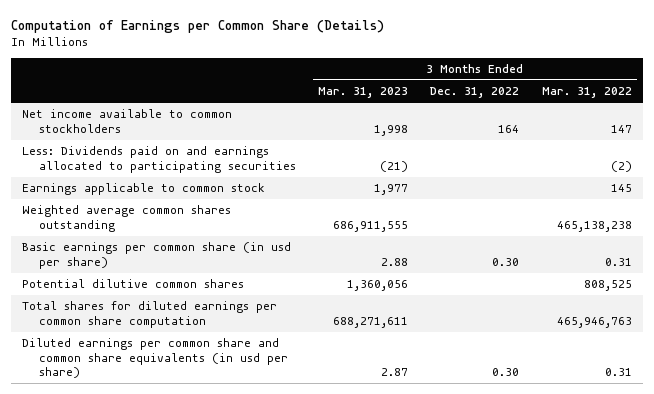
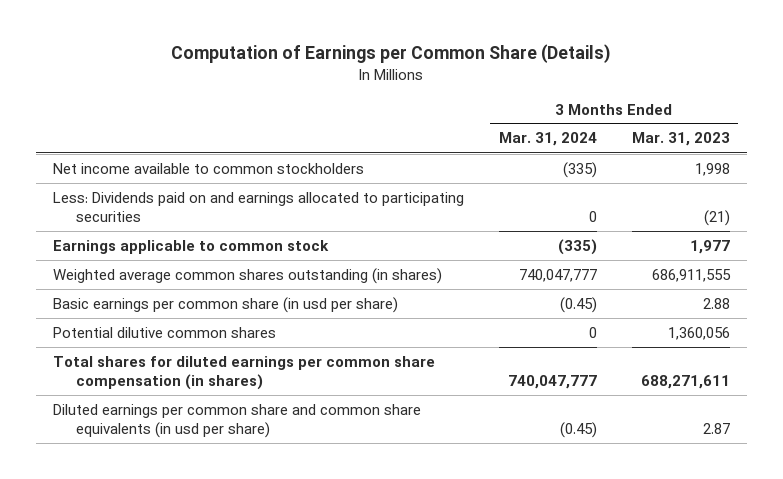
[430,87,520,99] Dec. 31, 2022 -> none
[541,87,632,99] Mar. 31, 2022 -> none
none -> [498,132,597,147] Mar. 31, 2024
[22,205,232,232] Weighted average common shares outstanding -> [53,267,443,284] Weighted average common shares outstanding (in shares)
[22,301,278,328] Total shares for diluted earnings per common share computation -> [53,355,436,391] Total shares for diluted earnings per common share compensation (in shares)

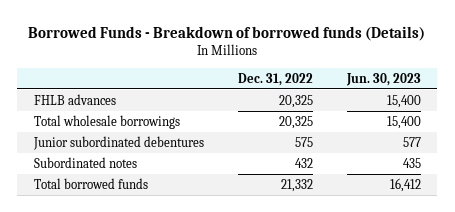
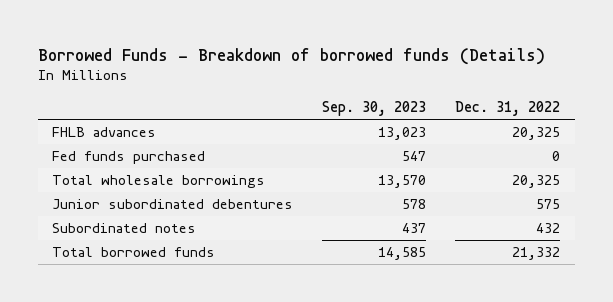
[345,72,421,86] Jun. 30, 2023 -> none
none -> [322,100,427,116] Sep. 30, 2023
none -> [52,151,206,165] Fed funds purchased

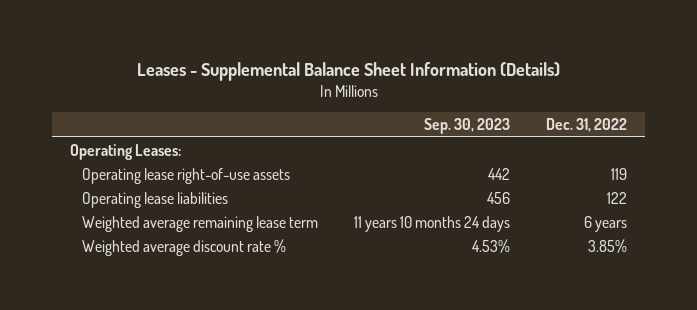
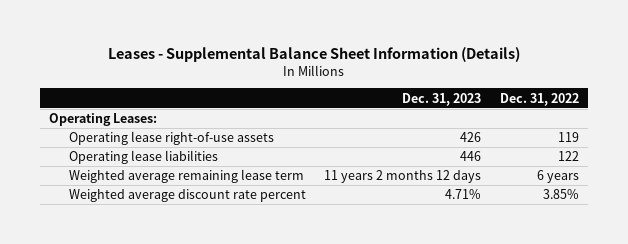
[424,118,511,135] Sep. 30, 2023 -> none
none -> [402,92,482,106] Dec. 31, 2023
[82,238,287,256] Weighted average discount rate % -> [68,189,306,203] Weighted average discount rate percent

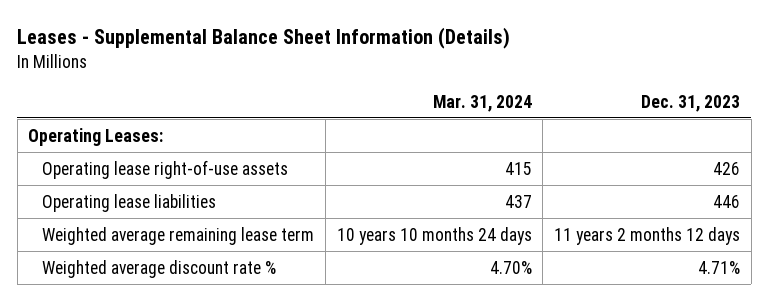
[499,92,579,106] Dec. 31, 2022 -> none
none -> [432,94,532,112] Mar. 31, 2024
[68,189,306,203] Weighted average discount rate percent -> [42,259,277,278] Weighted average discount rate %

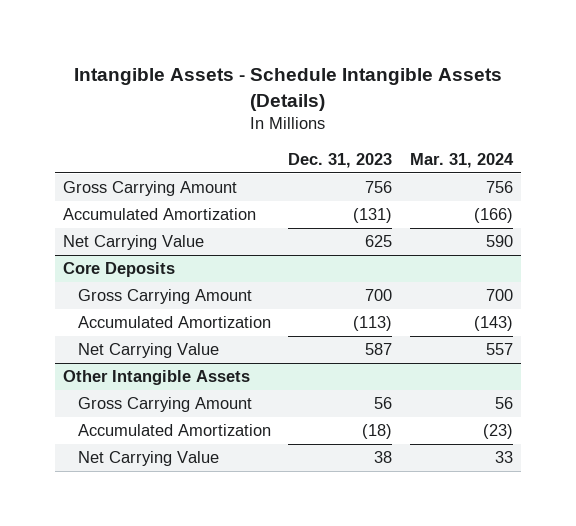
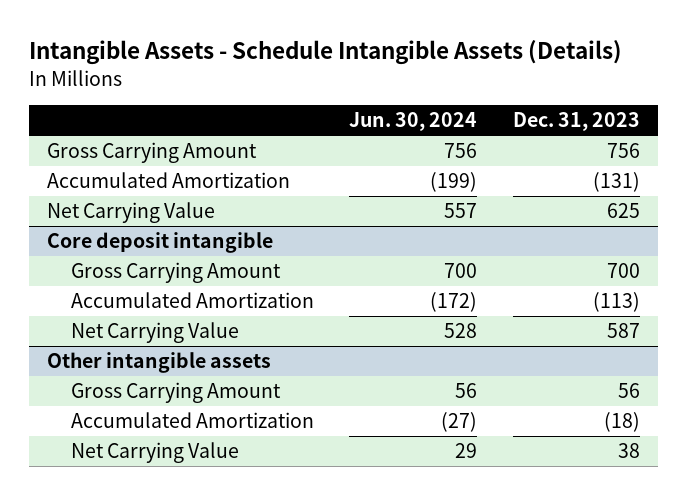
[409,153,514,169] Mar. 31, 2024 -> none
none -> [349,112,478,132] Jun. 30, 2024
[63,262,176,278] Core Deposits -> [46,232,273,254] Core deposit intangible
[63,370,251,386] Other Intangible Assets -> [46,352,271,374] Other intangible assets

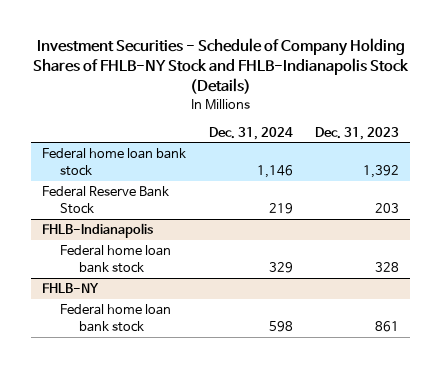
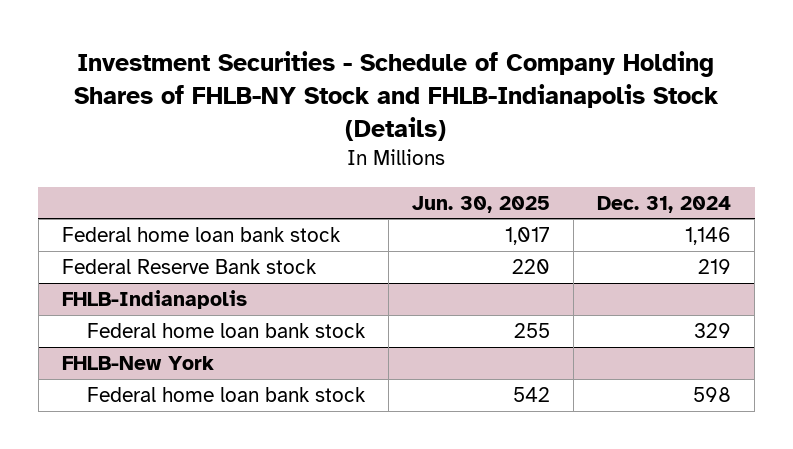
[314,126,399,140] Dec. 31, 2023 -> none
none -> [412,195,551,213] Jun. 30, 2025
[42,186,170,214] Federal Reserve Bank Stock -> [61,259,317,275] Federal Reserve Bank stock
[42,283,100,294] FHLB-NY -> [61,356,214,371] FHLB-New York

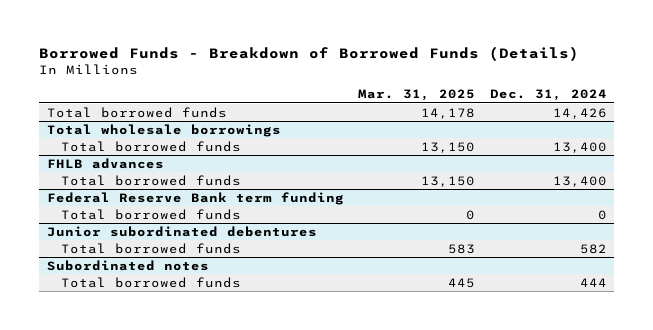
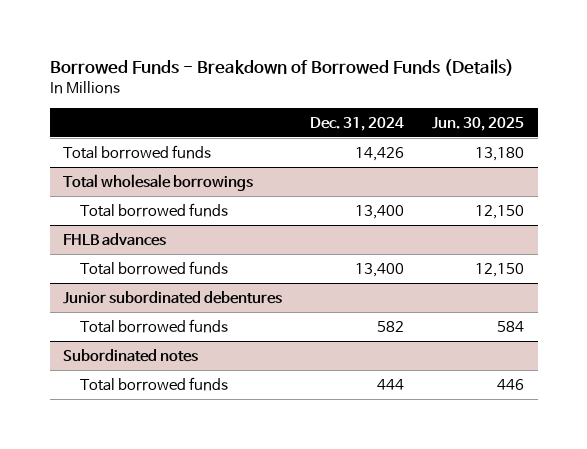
[358,89,476,102] Mar. 31, 2025 -> none
none -> [431,116,524,131] Jun. 30, 2025
[46,191,344,205] Federal Reserve Bank term funding -> none
[61,208,242,220] Total borrowed funds -> none

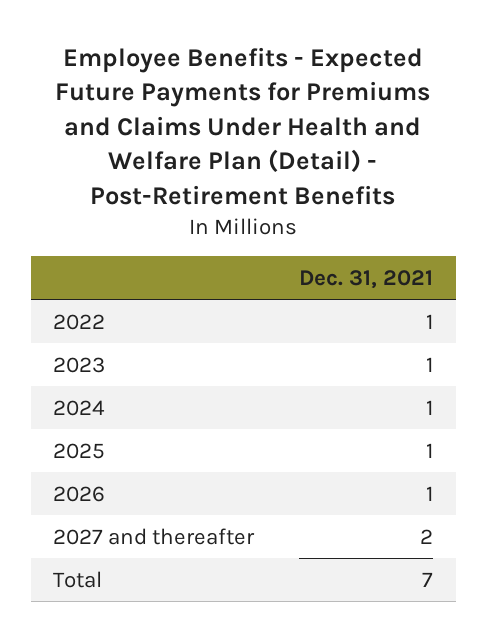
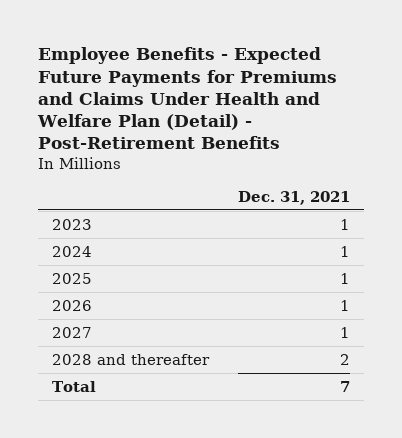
[53,313,106,330] 2022 -> none
none -> [52,326,93,338] 2027
[53,527,256,545] 2027 and thereafter -> [52,353,211,365] 2028 and thereafter

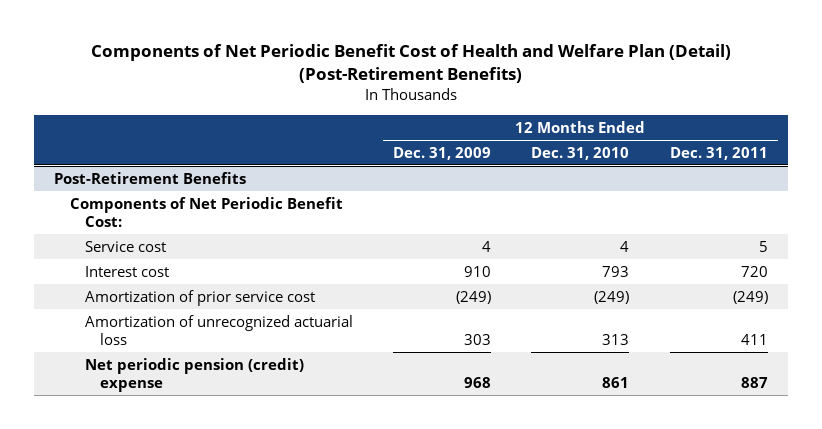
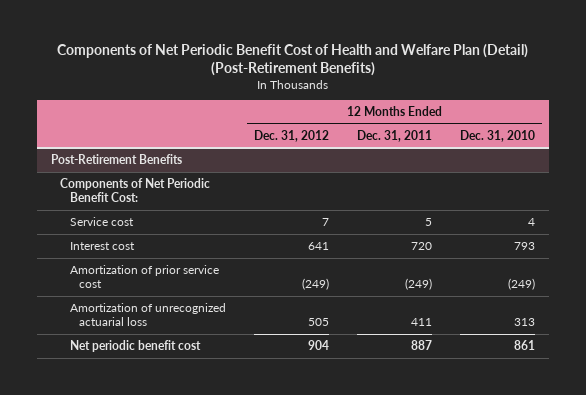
[393,146,492,160] Dec. 31, 2009 -> none
none -> [253,129,329,142] Dec. 31, 2012
[85,357,305,392] Net periodic pension (credit) expense -> [69,339,201,352] Net periodic benefit cost

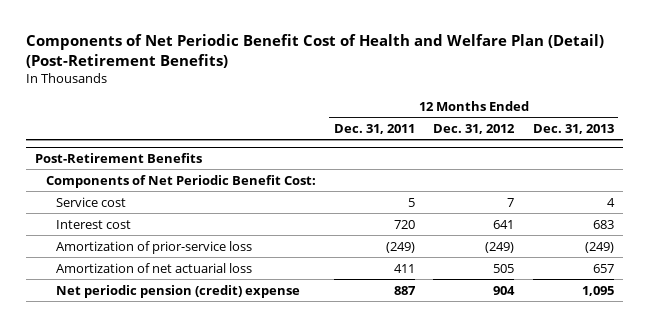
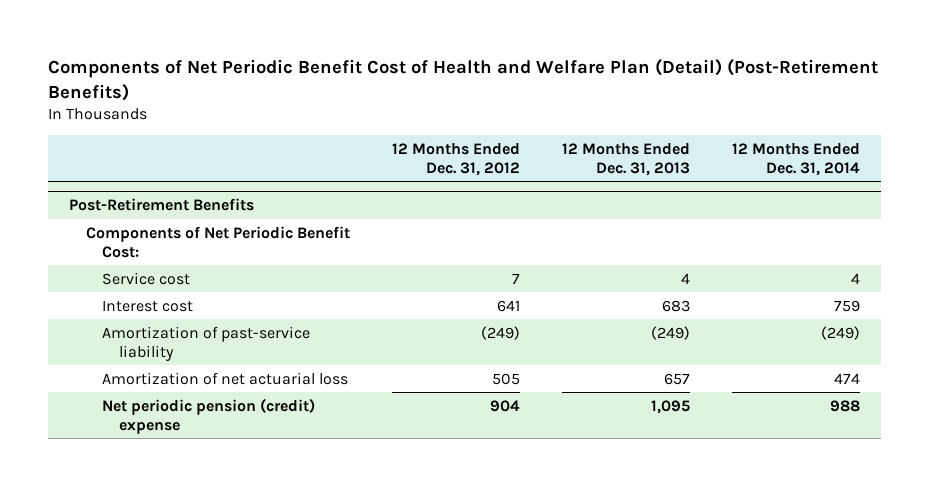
[333,123,415,134] Dec. 31, 2011 -> none
none -> [732,142,861,176] 12 Months Ended Dec. 31, 2014
[55,240,252,254] Amortization of prior-service loss -> [102,325,311,361] Amortization of past-service liability

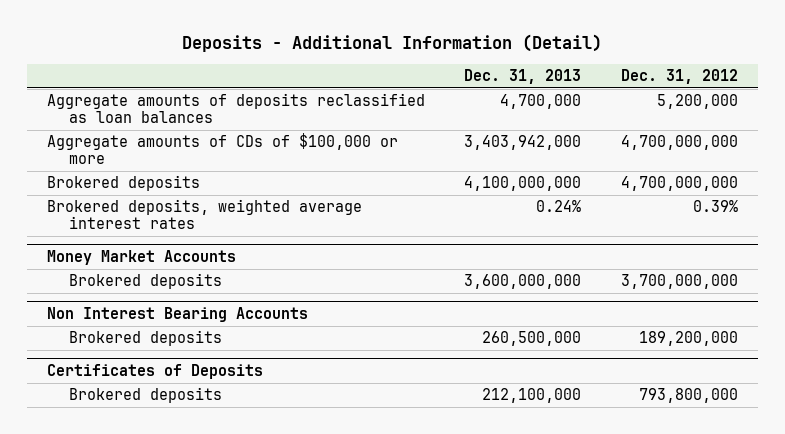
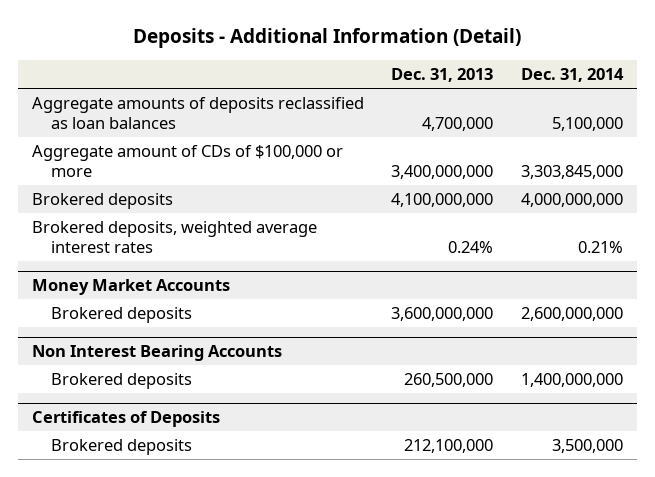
[620,68,738,84] Dec. 31, 2012 -> none
none -> [521,67,625,82] Dec. 31, 2014
[46,133,398,165] Aggregate amounts of CDs of $100,000 or more -> [31,144,343,178] Aggregate amount of CDs of $100,000 or more
[464,135,582,151] 3,403,942,000 -> [391,165,494,180] 3,400,000,000

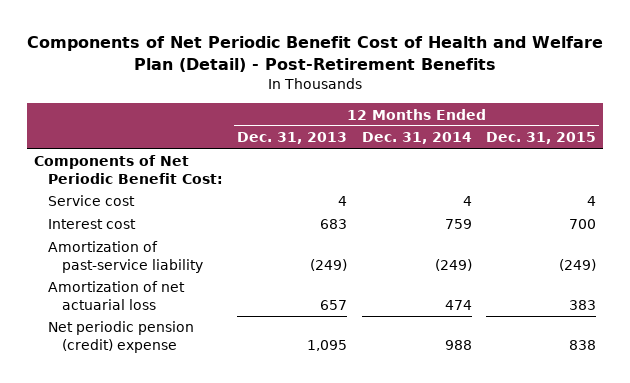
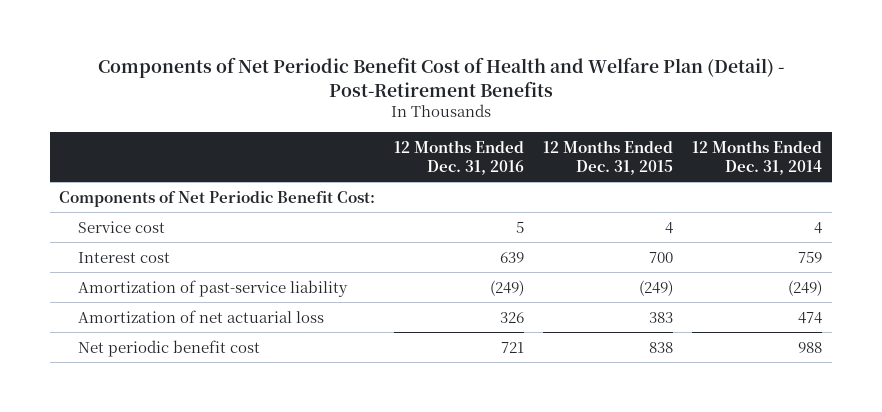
[237,132,348,145] Dec. 31, 2013 -> none
none -> [394,139,525,176] 12 Months Ended Dec. 31, 2016
[47,321,194,353] Net periodic pension (credit) expense -> [77,339,260,357] Net periodic benefit cost

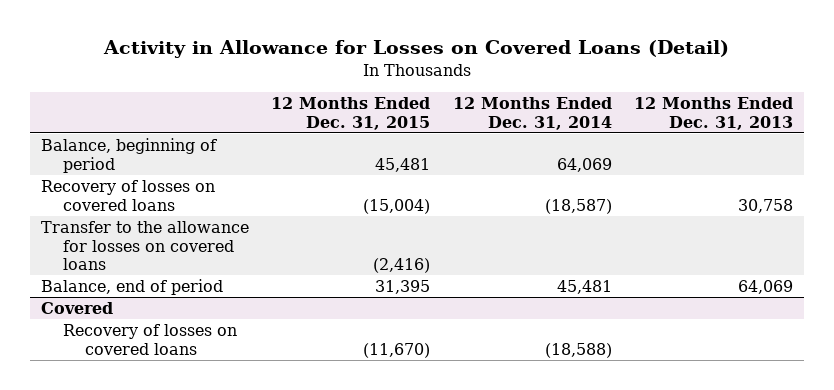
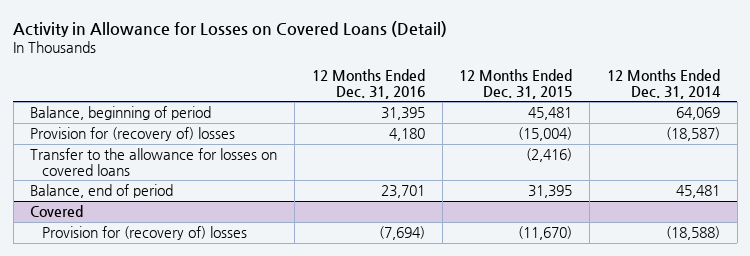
[633,97,793,130] 12 Months Ended Dec. 31, 2013 -> none
none -> [311,69,425,99] 12 Months Ended Dec. 31, 2016
[40,180,215,211] Recovery of losses on covered loans -> [30,127,236,142] Provision for (recovery of) losses
[62,324,237,355] Recovery of losses on covered loans -> [41,226,247,241] Provision for (recovery of) losses

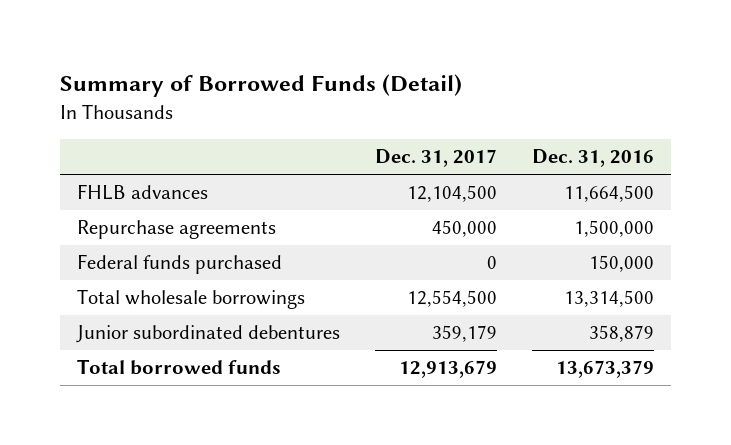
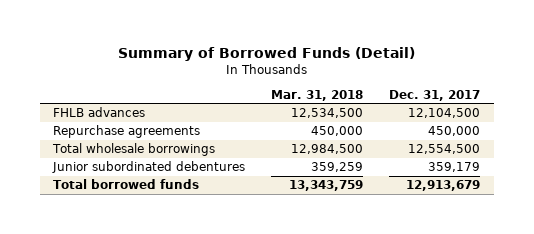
[531,149,654,168] Dec. 31, 2016 -> none
none -> [271,89,364,101] Mar. 31, 2018
[77,254,283,275] Federal funds purchased -> none

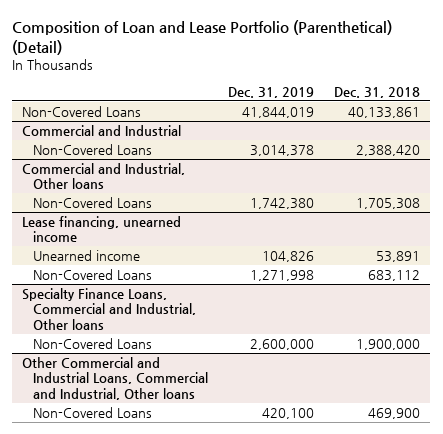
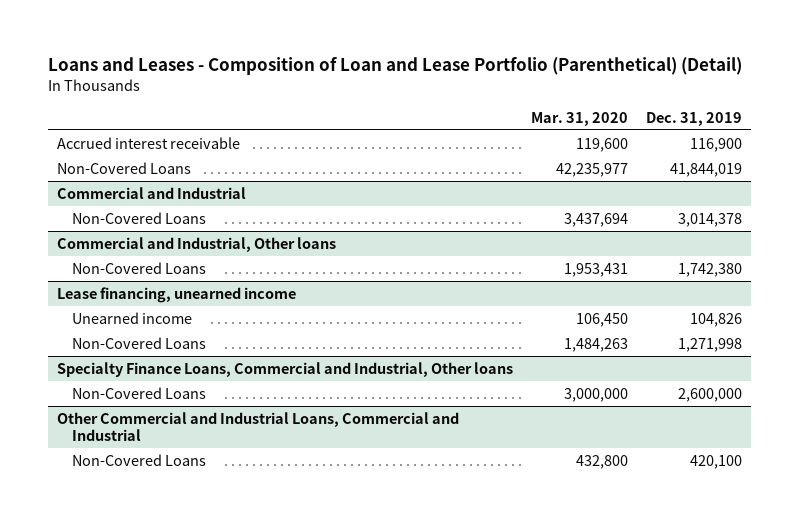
[12,20,393,55] Composition of Loan and Lease Portfolio (Parenthetical) (Detail) -> [47,56,742,75] Loans and Leases - Composition of Loan and Lease Portfolio (Parenthetical) (Detail)
[334,86,421,98] Dec. 31, 2018 -> none
none -> [531,111,629,126] Mar. 31, 2020
none -> [56,136,240,149] Accrued interest receivable
[22,356,208,400] Other Commercial and Industrial Loans, Commercial and Industrial, Other loans -> [56,411,459,441] Other Commercial and Industrial Loans, Commercial and Industrial

